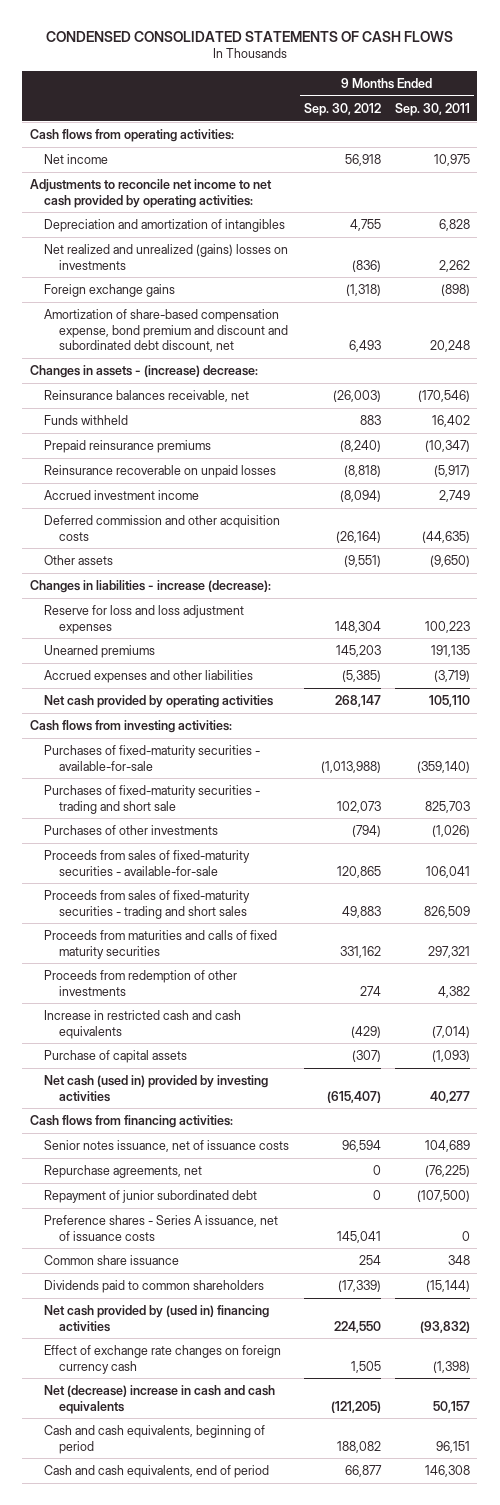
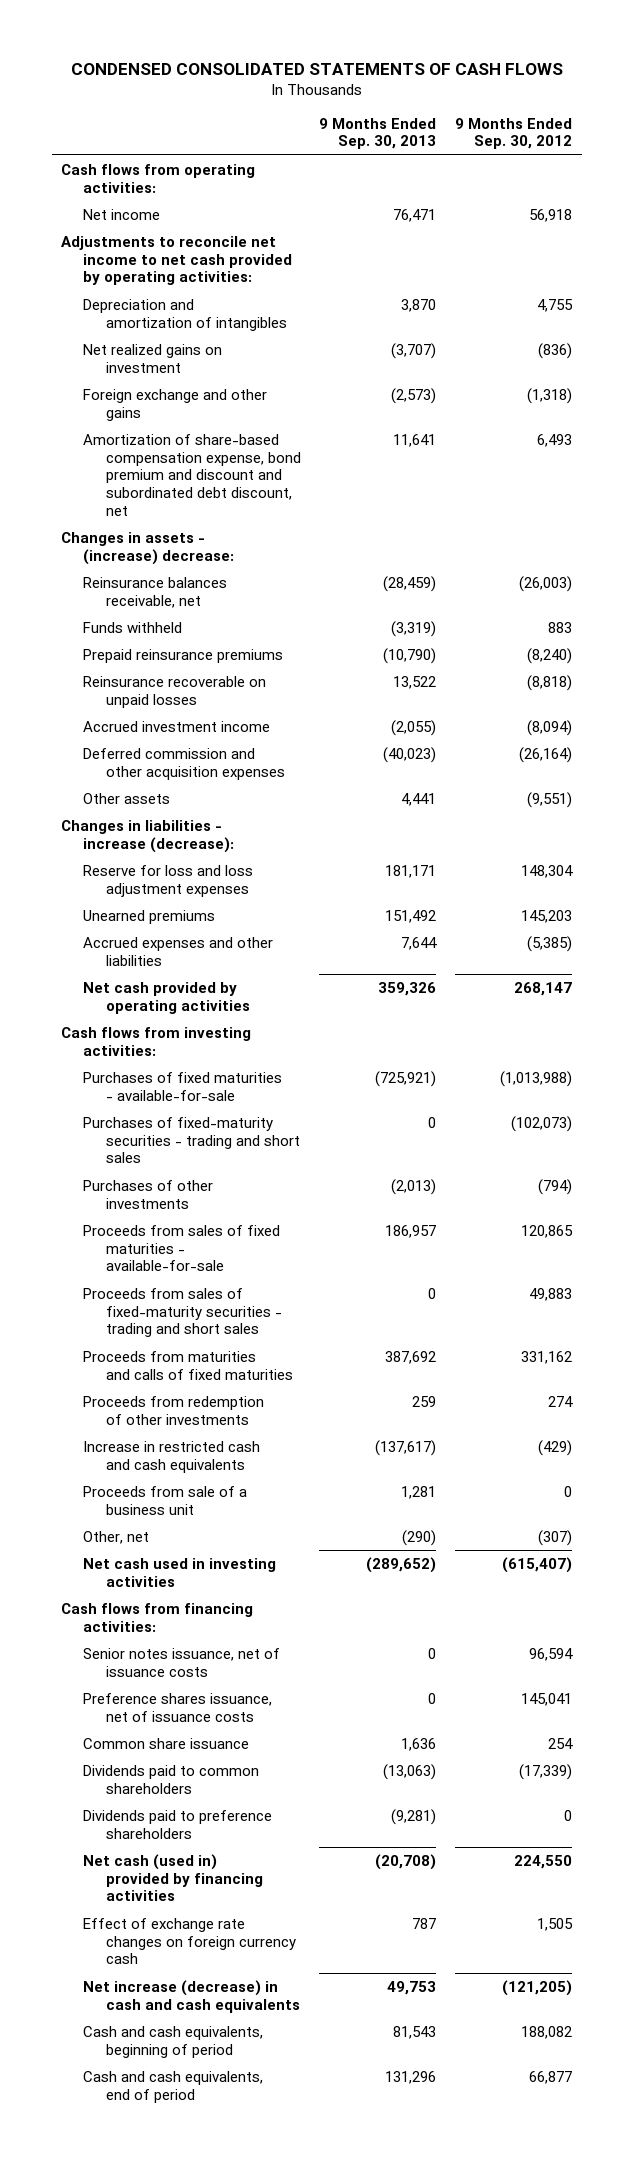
[394,102,470,116] Sep. 30, 2011 -> none
none -> [319,117,437,150] 9 Months Ended Sep. 30, 2013
[44,243,289,270] Net realized and unrealized (gains) losses on investments -> [83,343,223,373] Net realized gains on investment
[44,283,176,297] Foreign exchange gains -> [83,388,268,421] Foreign exchange and other gains
[44,514,281,541] Deferred commission and other acquisition costs -> [83,747,285,780] Deferred commission and other acquisition expenses
[44,744,261,771] Purchases of fixed-maturity securities - available-for-sale -> [83,1071,283,1101] Purchases of fixed maturities - available-for-sale
[44,784,261,814] Purchases of fixed-maturity securities - trading and short sale -> [83,1116,300,1164] Purchases of fixed-maturity securities - trading and short sales
[336,800,381,813] 102,073 -> [511,1115,573,1132] (102,073)
[44,849,251,876] Proceeds from sales of fixed-maturity securities - available-for-sale -> [83,1224,281,1272] Proceeds from sales of fixed maturities - available-for-sale
[44,929,278,959] Proceeds from maturities and calls of fixed maturity securities -> [83,1350,293,1380] Proceeds from maturities and calls of fixed maturities
[44,1049,188,1063] Purchase of capital assets -> none
none -> [83,1485,248,1515] Proceeds from sale of a business unit
none -> [83,1530,150,1544] Other, net
[44,1074,269,1102] Net cash (used in) provided by investing activities -> [83,1557,277,1587] Net cash used in investing activities
[44,1164,203,1178] Repurchase agreements, net -> none
[44,1189,258,1203] Repayment of junior subordinated debt -> none
[44,1214,279,1241] Preference shares - Series A issuance, net of issuance costs -> [83,1692,273,1722] Preference shares issuance, net of issuance costs
none -> [83,1809,273,1839] Dividends paid to preference shareholders
[44,1304,270,1332] Net cash provided by (used in) financing activities -> [83,1853,263,1902] Net cash (used in) provided by financing activities
[44,1384,276,1414] Net (decrease) increase in cash and cash equivalents -> [83,1979,300,2013] Net increase (decrease) in cash and cash equivalents

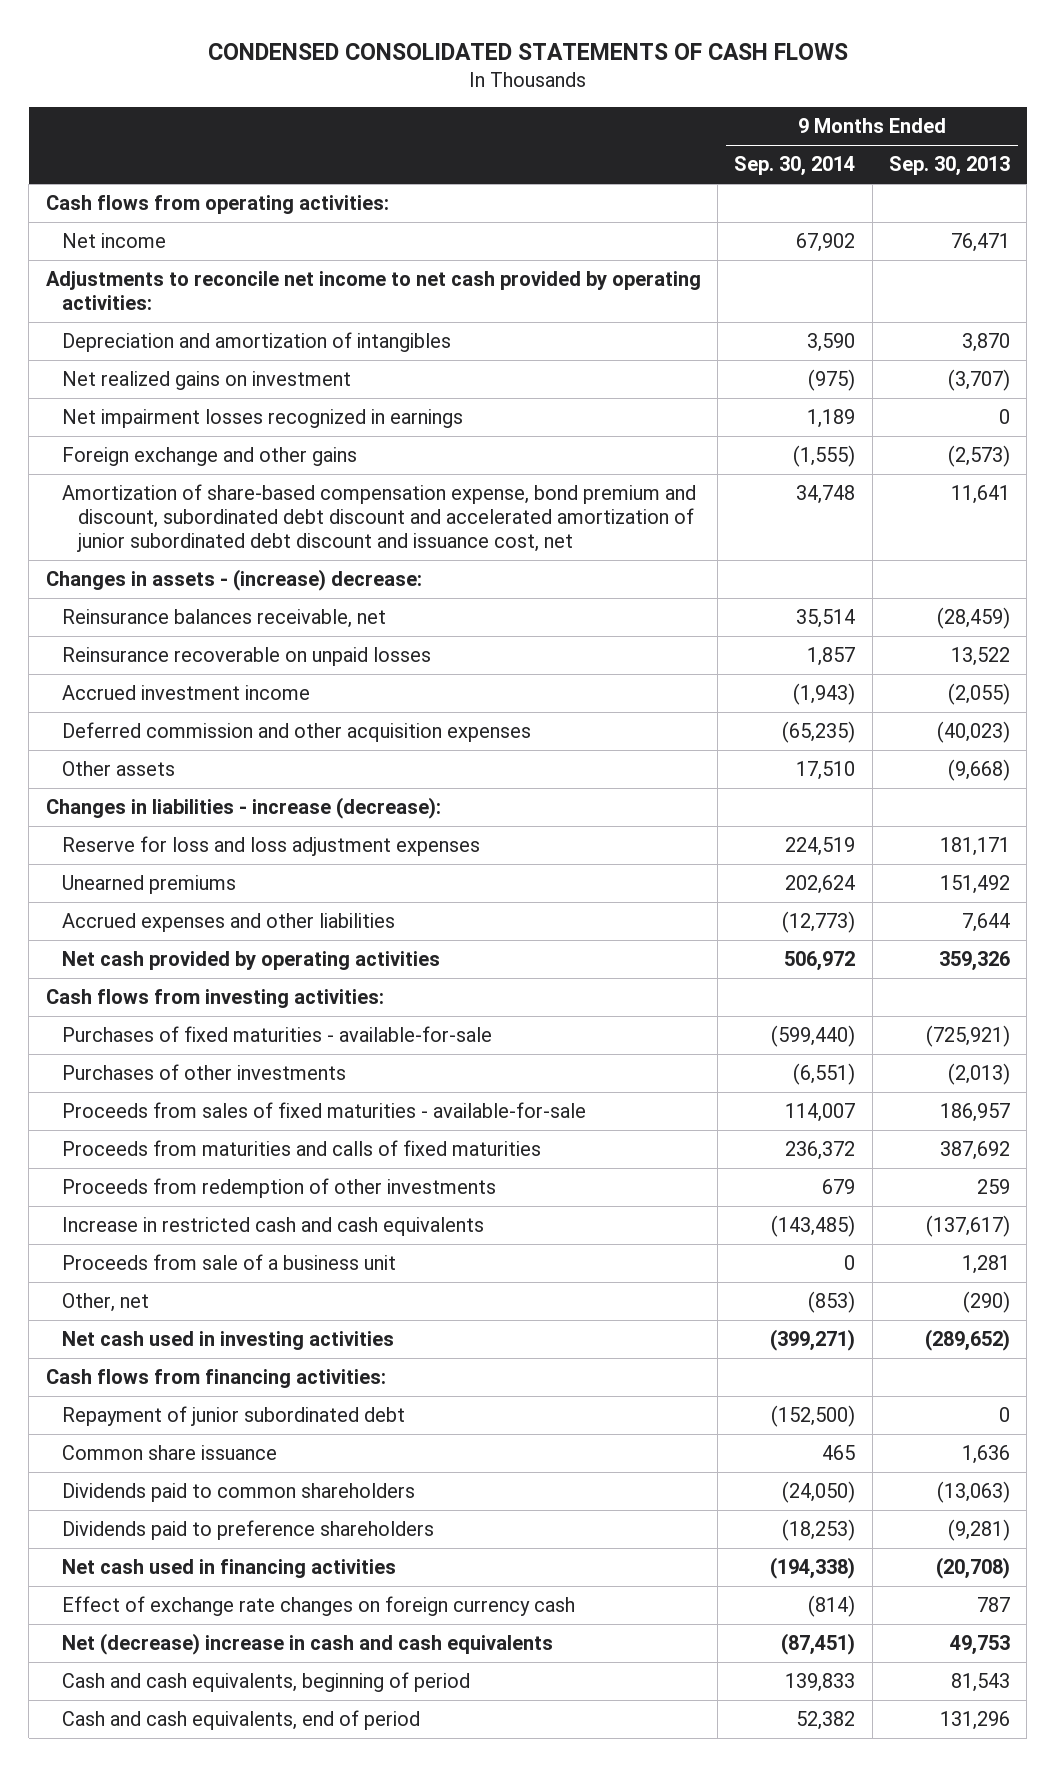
[455,117,573,150] 9 Months Ended Sep. 30, 2012 -> none
none -> [734,156,856,177] Sep. 30, 2014
none -> [61,409,463,429] Net impairment losses recognized in earnings
[83,433,301,516] Amortization of share-based compensation expense, bond premium and discount and subordinated debt discount, net -> [61,484,696,553] Amortization of share-based compensation expense, bond premium and discount, subordinated debt discount and accelerated amortization of junior subordinated debt discount and issuance cost, net
[83,621,183,633] Funds withheld -> none
[83,648,284,663] Prepaid reinsurance premiums -> none
[401,792,437,806] 4,441 -> [947,759,1010,782] (9,668)
[83,1116,300,1164] Purchases of fixed-maturity securities - trading and short sales -> none
[83,1287,282,1338] Proceeds from sales of fixed-maturity securities - trading and short sales -> none
[83,1647,281,1677] Senior notes issuance, net of issuance costs -> none
[83,1692,273,1722] Preference shares issuance, net of issuance costs -> none
none -> [61,1406,405,1427] Repayment of junior subordinated debt
[83,1853,263,1902] Net cash (used in) provided by financing activities -> [61,1559,396,1579] Net cash used in financing activities
[83,1979,300,2013] Net increase (decrease) in cash and cash equivalents -> [61,1633,553,1656] Net (decrease) increase in cash and cash equivalents

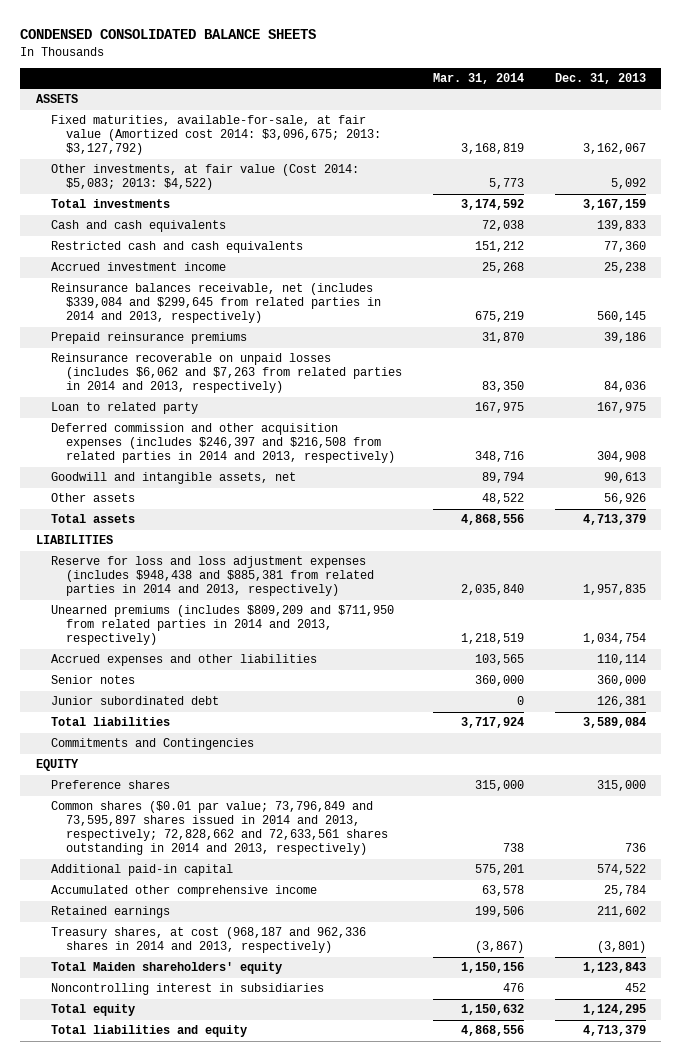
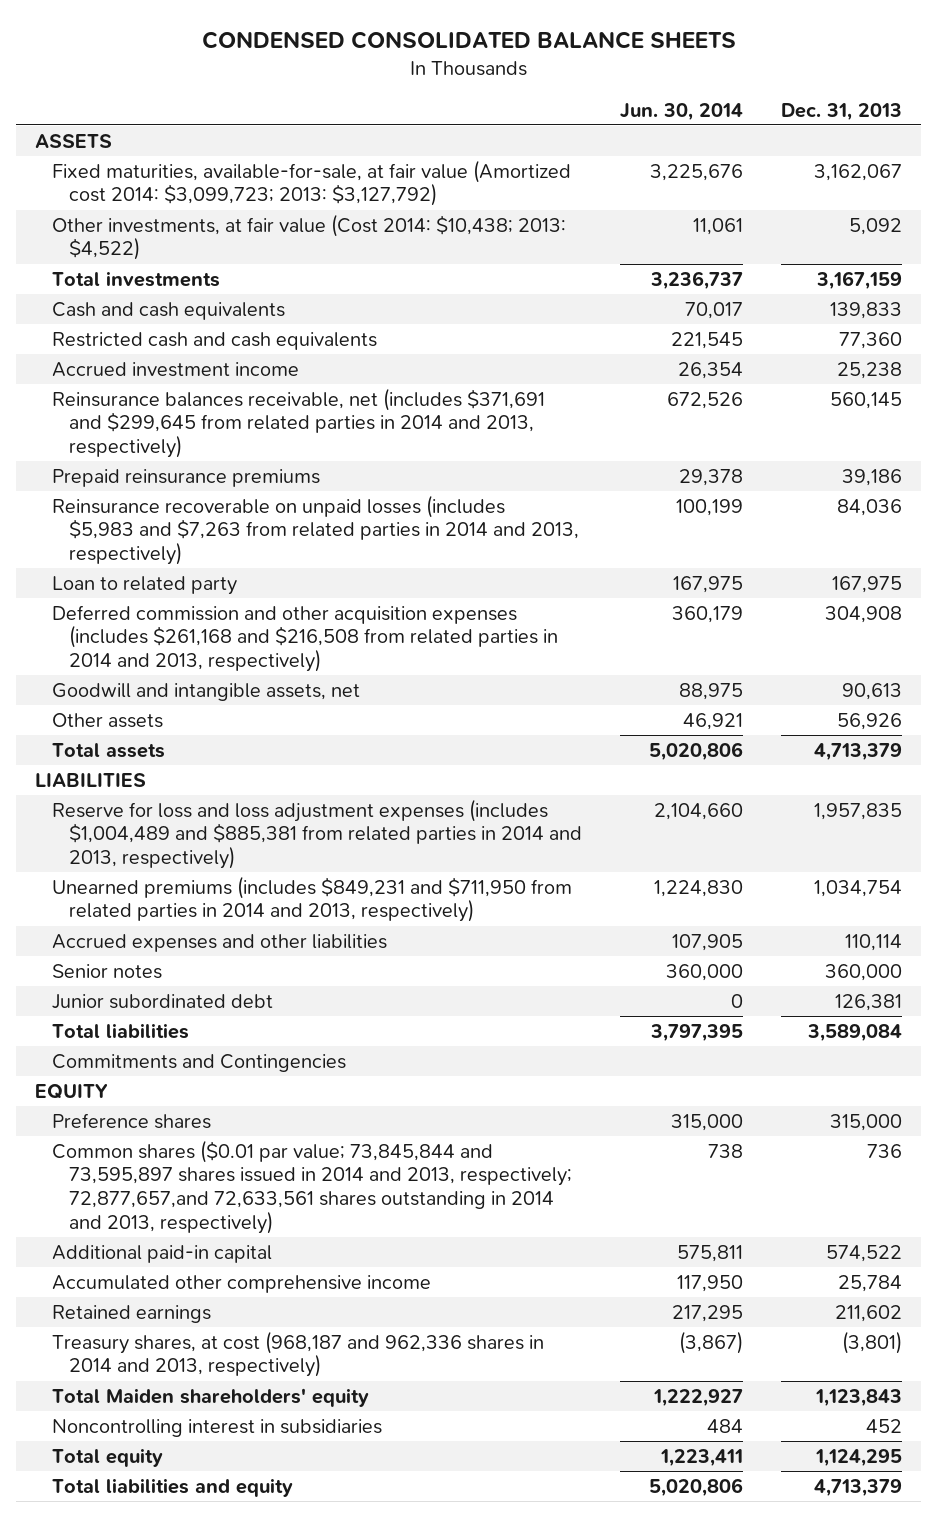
[432,72,524,84] Mar. 31, 2014 -> none
none -> [619,102,743,121] Jun. 30, 2014
[50,115,382,156] Fixed maturities, available-for-sale, at fair value (Amortized cost 2014: $3,096,675; 2013: $3,127,792) -> [52,159,572,207] Fixed maturities, available-for-sale, at fair value (Amortized cost 2014: $3,099,723; 2013: $3,127,792)
[50,164,359,191] Other investments, at fair value (Cost 2014: $5,083; 2013: $4,522) -> [52,213,567,261] Other investments, at fair value (Cost 2014: $10,438; 2013: $4,522)
[50,283,382,324] Reinsurance balances receivable, net (includes $339,084 and $299,645 from related parties in 2014 and 2013, respectively) -> [52,387,546,459] Reinsurance balances receivable, net (includes $371,691 and $299,645 from related parties in 2014 and 2013, respectively)
[50,353,403,394] Reinsurance recoverable on unpaid losses (includes $6,062 and $7,263 from related parties in 2014 and 2013, respectively) -> [52,494,579,566] Reinsurance recoverable on unpaid losses (includes $5,983 and $7,263 from related parties in 2014 and 2013, respectively)
[50,423,396,464] Deferred commission and other acquisition expenses (includes $246,397 and $216,508 from related parties in 2014 and 2013, respectively) -> [52,604,558,673] Deferred commission and other acquisition expenses (includes $261,168 and $216,508 from related parties in 2014 and 2013, respectively)
[50,556,375,597] Reserve for loss and loss adjustment expenses (includes $948,438 and $885,381 from related parties in 2014 and 2013, respectively) -> [52,798,582,870] Reserve for loss and loss adjustment expenses (includes $1,004,489 and $885,381 from related parties in 2014 and 2013, respectively)
[50,605,394,646] Unearned premiums (includes $809,209 and $711,950 from related parties in 2014 and 2013, respectively) -> [52,875,573,923] Unearned premiums (includes $849,231 and $711,950 from related parties in 2014 and 2013, respectively)
[50,801,389,856] Common shares ($0.01 par value; 73,796,849 and 73,595,897 shares issued in 2014 and 2013, respectively; 72,828,662 and 72,633,561 shares outstanding in 2014 and 2013, respectively) -> [52,1139,572,1234] Common shares ($0.01 par value; 73,845,844 and 73,595,897 shares issued in 2014 and 2013, respectively; 72,877,657,and 72,633,561 shares outstanding in 2014 and 2013, respectively)

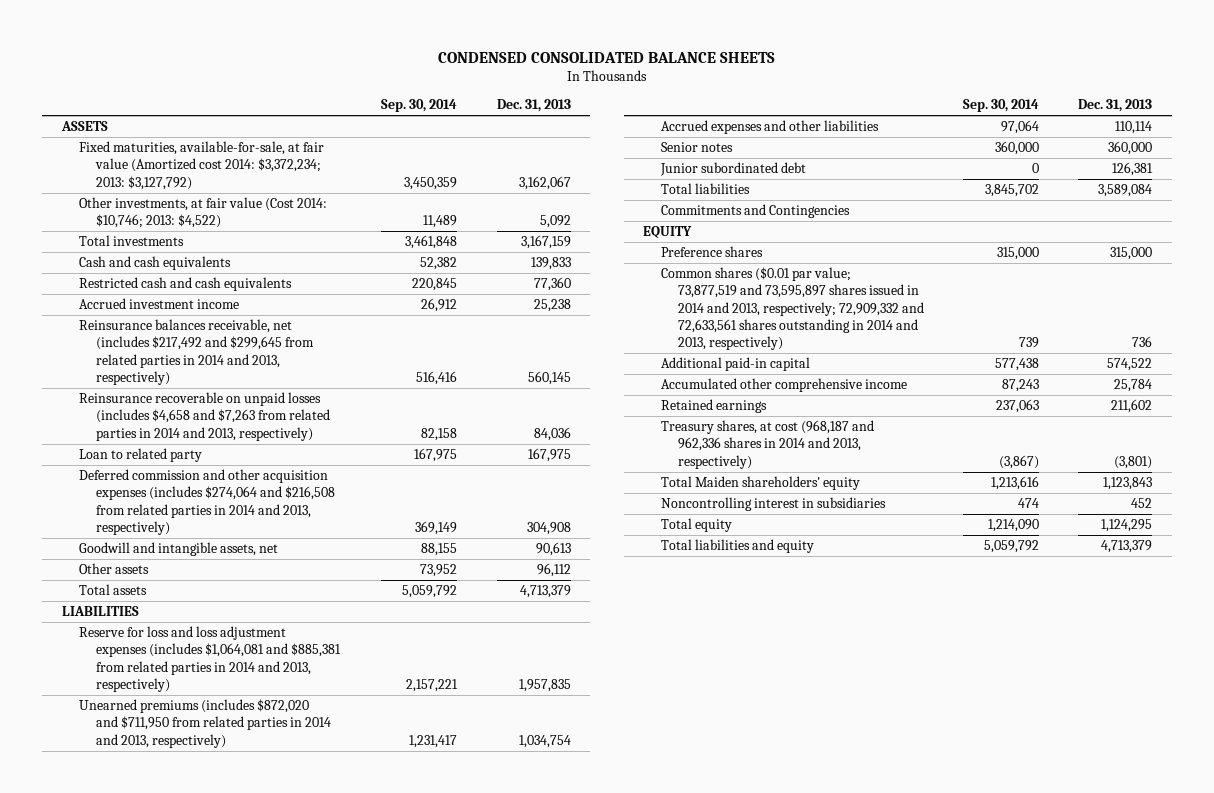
[619,102,743,121] Jun. 30, 2014 -> none
none -> [381,99,458,113] Sep. 30, 2014
[52,159,572,207] Fixed maturities, available-for-sale, at fair value (Amortized cost 2014: $3,099,723; 2013: $3,127,792) -> [78,141,324,190] Fixed maturities, available-for-sale, at fair value (Amortized cost 2014: $3,372,234; 2013: $3,127,792)
[52,213,567,261] Other investments, at fair value (Cost 2014: $10,438; 2013: $4,522) -> [78,197,327,229] Other investments, at fair value (Cost 2014: $10,746; 2013: $4,522)
[52,468,321,487] Prepaid reinsurance premiums -> none
[52,387,546,459] Reinsurance balances receivable, net (includes $371,691 and $299,645 from related parties in 2014 and 2013, respectively) -> [78,319,314,385] Reinsurance balances receivable, net (includes $217,492 and $299,645 from related parties in 2014 and 2013, respectively)
[52,494,579,566] Reinsurance recoverable on unpaid losses (includes $5,983 and $7,263 from related parties in 2014 and 2013, respectively) -> [78,392,330,441] Reinsurance recoverable on unpaid losses (includes $4,658 and $7,263 from related parties in 2014 and 2013, respectively)
[52,604,558,673] Deferred commission and other acquisition expenses (includes $261,168 and $216,508 from related parties in 2014 and 2013, respectively) -> [78,469,335,535] Deferred commission and other acquisition expenses (includes $274,064 and $216,508 from related parties in 2014 and 2013, respectively)
[836,712,902,730] 56,926 -> [536,563,571,578] 96,112
[52,798,582,870] Reserve for loss and loss adjustment expenses (includes $1,004,489 and $885,381 from related parties in 2014 and 2013, respectively) -> [78,626,341,692] Reserve for loss and loss adjustment expenses (includes $1,064,081 and $885,381 from related parties in 2014 and 2013, respectively)
[52,875,573,923] Unearned premiums (includes $849,231 and $711,950 from related parties in 2014 and 2013, respectively) -> [78,699,331,748] Unearned premiums (includes $872,020 and $711,950 from related parties in 2014 and 2013, respectively)
[52,1139,572,1234] Common shares ($0.01 par value; 73,845,844 and 73,595,897 shares issued in 2014 and 2013, respectively; 72,877,657,and 72,633,561 shares outstanding in 2014 and 2013, respectively) -> [660,267,924,351] Common shares ($0.01 par value; 73,877,519 and 73,595,897 shares issued in 2014 and 2013, respectively; 72,909,332 and 72,633,561 shares outstanding in 2014 and 2013, respectively)

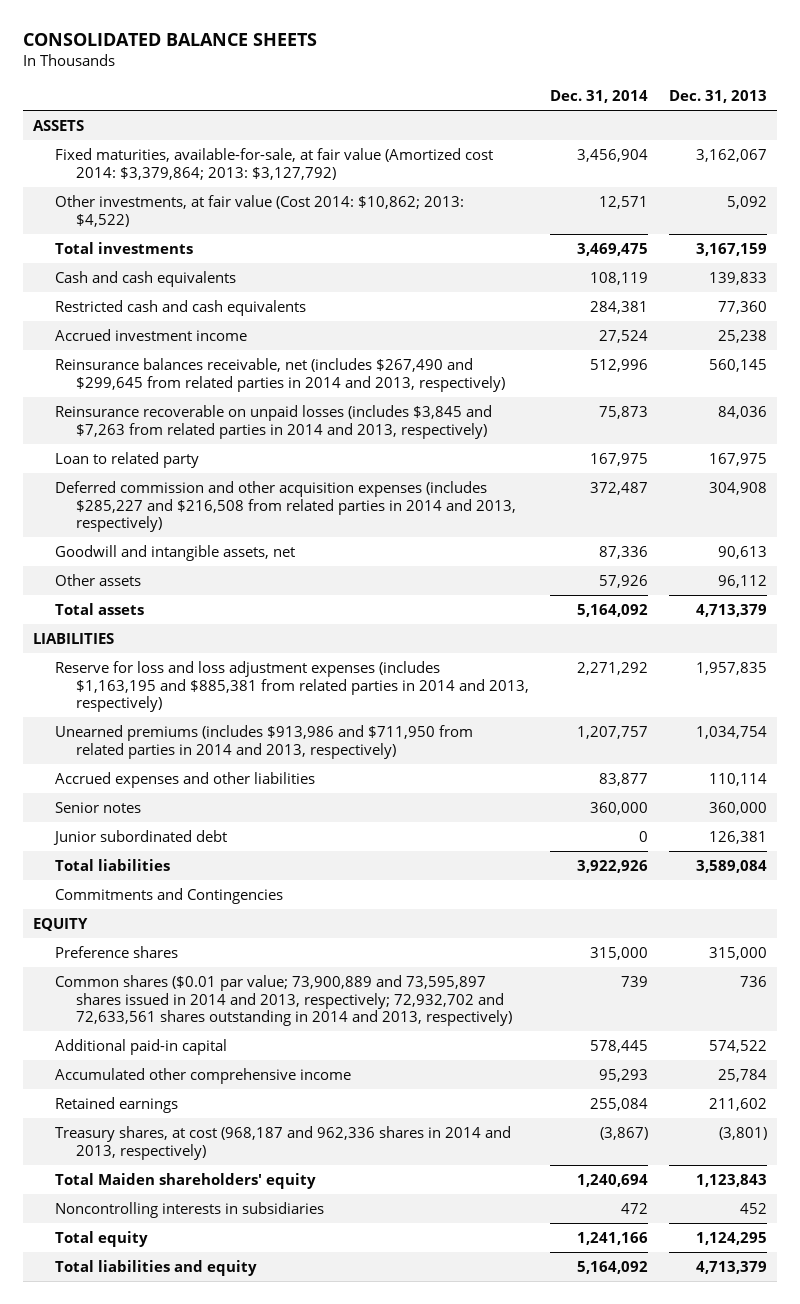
[438,51,776,63] CONDENSED CONSOLIDATED BALANCE SHEETS -> [22,33,317,47] CONSOLIDATED BALANCE SHEETS
[381,99,458,113] Sep. 30, 2014 -> none
none -> [550,90,649,104] Dec. 31, 2014
[78,141,324,190] Fixed maturities, available-for-sale, at fair value (Amortized cost 2014: $3,372,234; 2013: $3,127,792) -> [54,147,493,180] Fixed maturities, available-for-sale, at fair value (Amortized cost 2014: $3,379,864; 2013: $3,127,792)
[78,197,327,229] Other investments, at fair value (Cost 2014: $10,746; 2013: $4,522) -> [54,194,464,227] Other investments, at fair value (Cost 2014: $10,862; 2013: $4,522)
[78,319,314,385] Reinsurance balances receivable, net (includes $217,492 and $299,645 from related parties in 2014 and 2013, respectively) -> [54,357,506,392] Reinsurance balances receivable, net (includes $267,490 and $299,645 from related parties in 2014 and 2013, respectively)
[78,392,330,441] Reinsurance recoverable on unpaid losses (includes $4,658 and $7,263 from related parties in 2014 and 2013, respectively) -> [54,404,492,439] Reinsurance recoverable on unpaid losses (includes $3,845 and $7,263 from related parties in 2014 and 2013, respectively)
[78,469,335,535] Deferred commission and other acquisition expenses (includes $274,064 and $216,508 from related parties in 2014 and 2013, respectively) -> [54,480,517,533] Deferred commission and other acquisition expenses (includes $285,227 and $216,508 from related parties in 2014 and 2013, respectively)
[78,626,341,692] Reserve for loss and loss adjustment expenses (includes $1,064,081 and $885,381 from related parties in 2014 and 2013, respectively) -> [54,660,530,713] Reserve for loss and loss adjustment expenses (includes $1,163,195 and $885,381 from related parties in 2014 and 2013, respectively)
[78,699,331,748] Unearned premiums (includes $872,020 and $711,950 from related parties in 2014 and 2013, respectively) -> [54,724,473,759] Unearned premiums (includes $913,986 and $711,950 from related parties in 2014 and 2013, respectively)
[660,267,924,351] Common shares ($0.01 par value; 73,877,519 and 73,595,897 shares issued in 2014 and 2013, respectively; 72,909,332 and 72,633,561 shares outstanding in 2014 and 2013, respectively) -> [54,974,513,1027] Common shares ($0.01 par value; 73,900,889 and 73,595,897 shares issued in 2014 and 2013, respectively; 72,932,702 and 72,633,561 shares outstanding in 2014 and 2013, respectively)
[660,497,886,512] Noncontrolling interest in subsidiaries -> [54,1201,324,1218] Noncontrolling interests in subsidiaries

